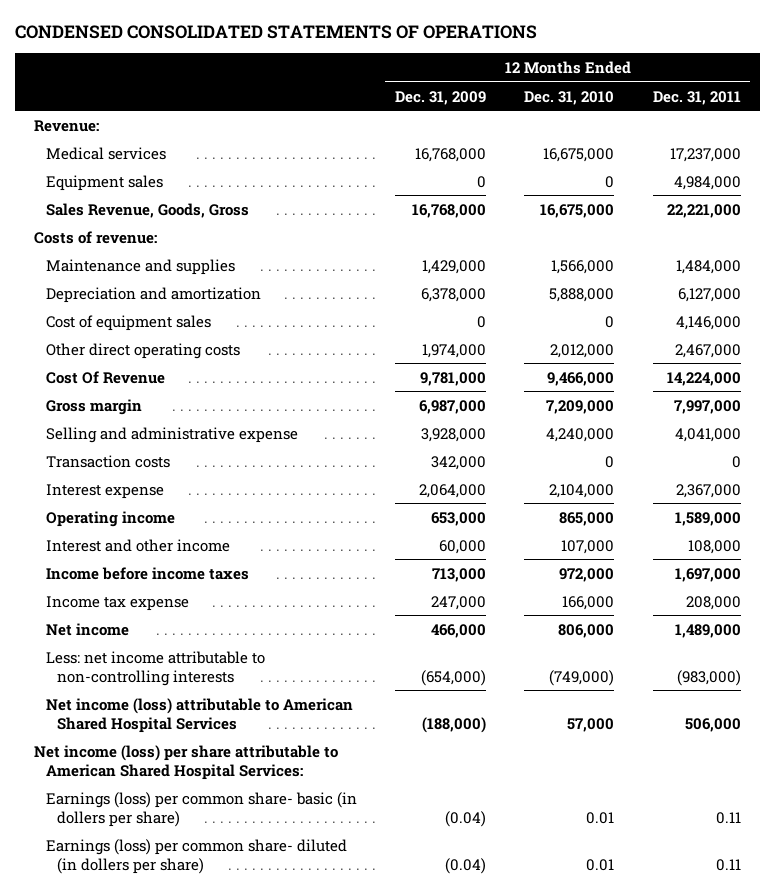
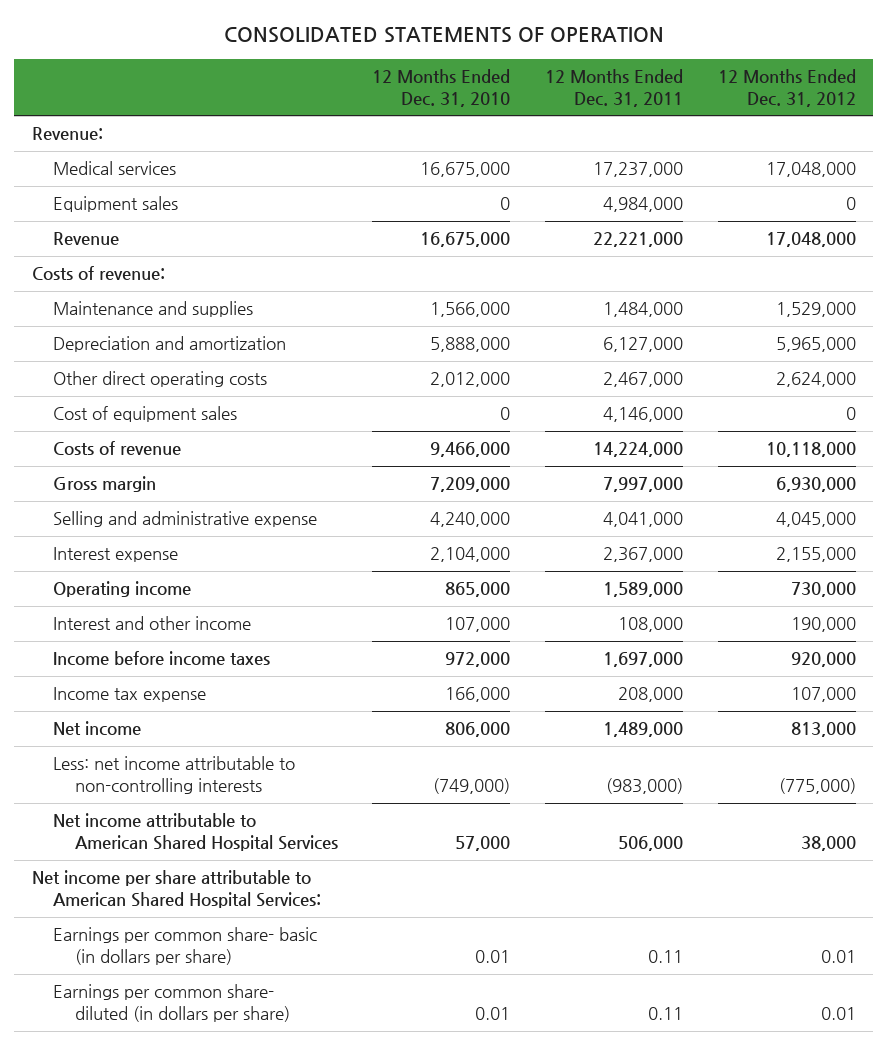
[14,25,537,40] CONDENSED CONSOLIDATED STATEMENTS OF OPERATIONS -> [223,27,664,44] CONSOLIDATED STATEMENTS OF OPERATION
[395,90,487,105] Dec. 31, 2009 -> none
none -> [717,68,856,107] 12 Months Ended Dec. 31, 2012
[45,202,249,218] Sales Revenue, Goods, Gross -> [53,232,120,246] Revenue
[45,314,211,331] Cost of equipment sales -> [53,406,238,423] Cost of equipment sales
[45,370,165,384] Cost Of Revenue -> [53,441,182,456] Costs of revenue
[45,454,170,468] Transaction costs -> none
[45,697,353,733] Net income (loss) attributable to American Shared Hospital Services -> [53,813,338,852] Net income attributable to American Shared Hospital Services
[34,744,339,780] Net income (loss) per share attributable to American Shared Hospital Services: -> [31,870,322,909] Net income per share attributable to American Shared Hospital Services:
[45,791,357,827] Earnings (loss) per common share- basic (in dollers per share) -> [53,927,318,966] Earnings per common share- basic (in dollars per share)
[45,838,347,874] Earnings (loss) per common share- diluted (in dollers per share) -> [53,984,290,1023] Earnings per common share- diluted (in dollars per share)

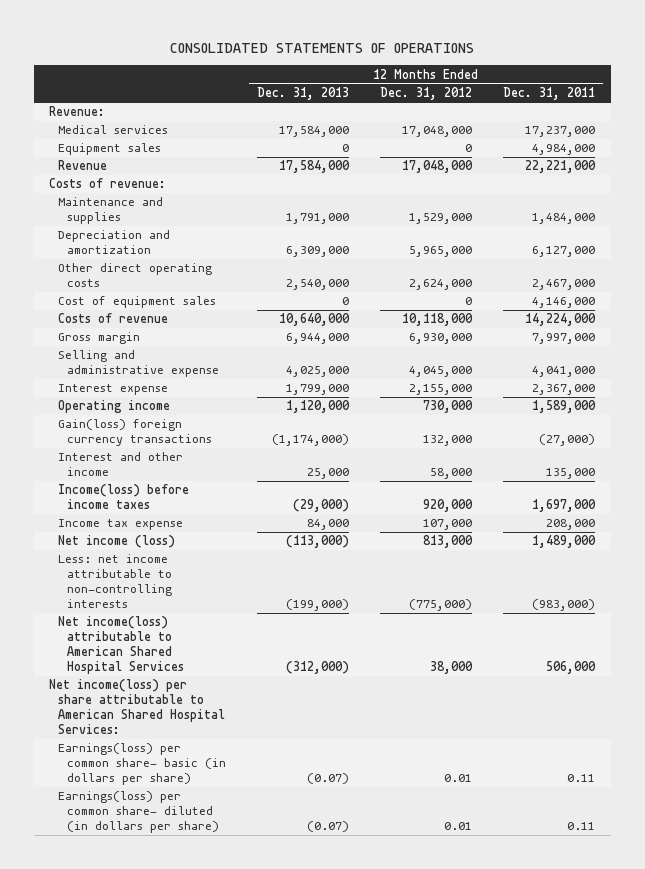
[223,27,664,44] CONSOLIDATED STATEMENTS OF OPERATION -> [170,42,475,53] CONSOLIDATED STATEMENTS OF OPERATIONS
[372,68,511,107] 12 Months Ended Dec. 31, 2010 -> none
none -> [256,87,349,101] Dec. 31, 2013
none -> [57,419,212,447] Gain(loss) foreign currency transactions
[618,617,684,633] 108,000 -> [546,468,596,480] 135,000
[790,617,856,633] 190,000 -> [430,468,473,480] 58,000
[53,651,271,667] Income before income taxes -> [57,484,189,510] Income(loss) before income taxes
[53,721,142,737] Net income -> [57,535,175,549] Net income (loss)
[53,813,338,852] Net income attributable to American Shared Hospital Services -> [57,616,184,674] Net income(loss) attributable to American Shared Hospital Services
[31,870,322,909] Net income per share attributable to American Shared Hospital Services: -> [49,679,225,734] Net income(loss) per share attributable to American Shared Hospital Services:
[53,927,318,966] Earnings per common share- basic (in dollars per share) -> [57,743,226,786] Earnings(loss) per common share- basic (in dollars per share)
[53,984,290,1023] Earnings per common share- diluted (in dollars per share) -> [57,791,219,834] Earnings(loss) per common share- diluted (in dollars per share)

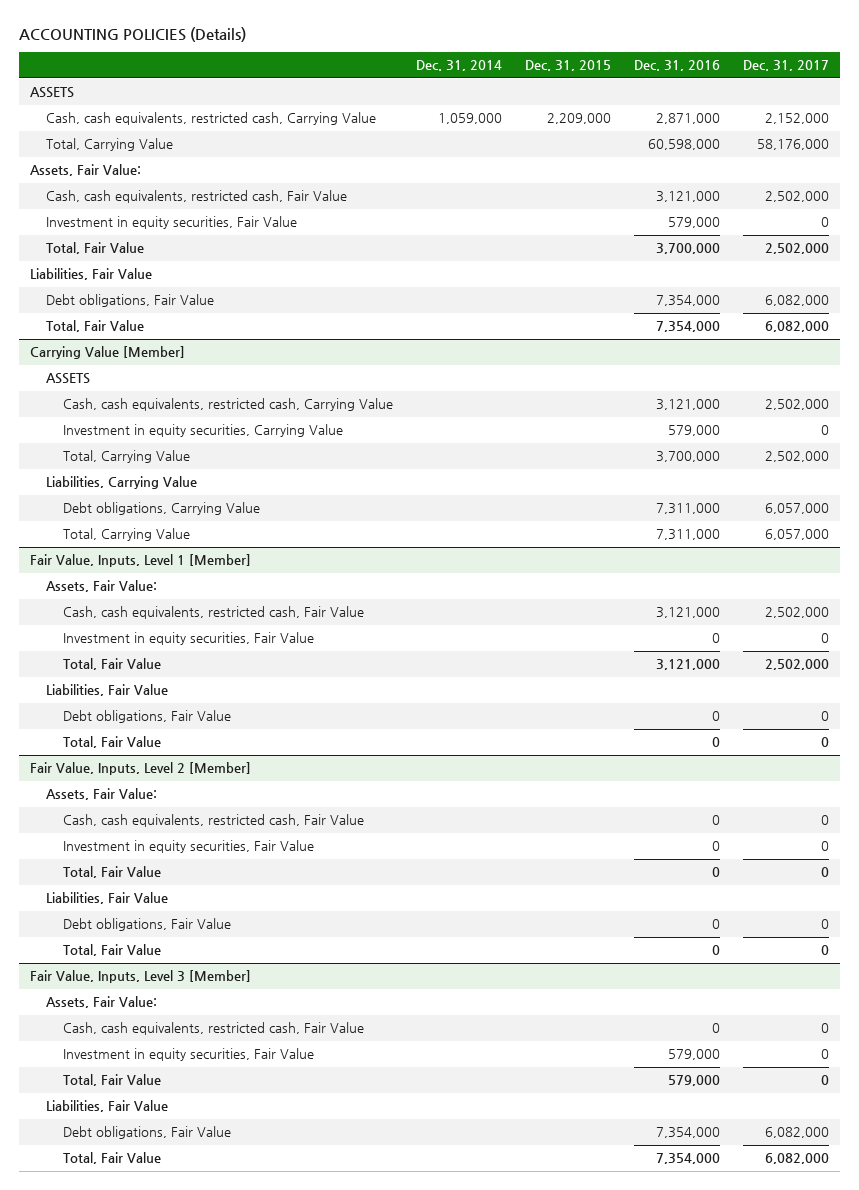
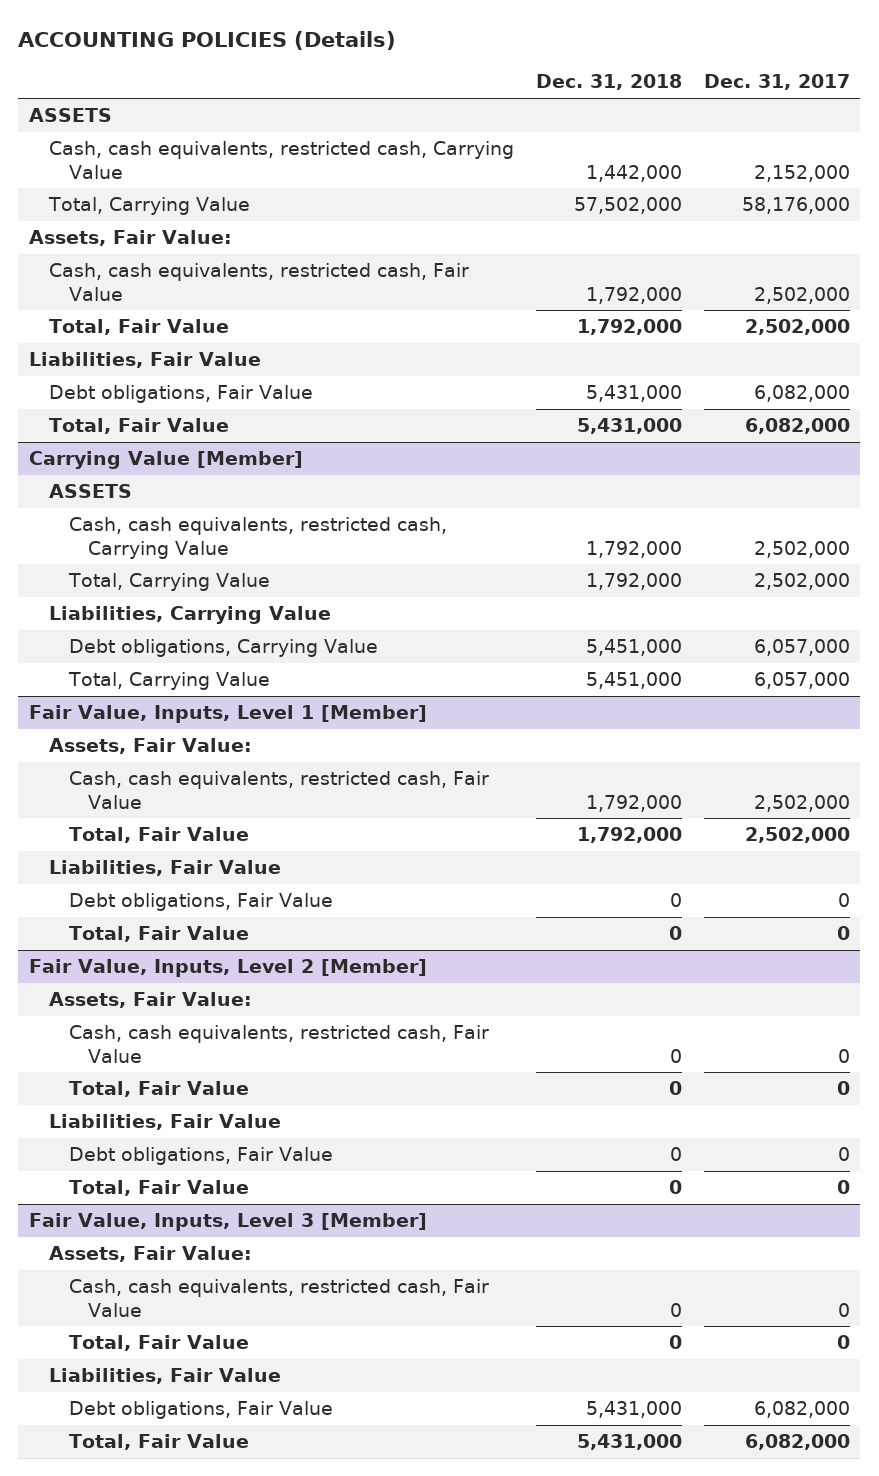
[415,60,502,72] Dec. 31, 2014 -> none
[524,60,611,72] Dec. 31, 2015 -> none
[633,60,720,72] Dec. 31, 2016 -> none
none -> [535,74,682,91] Dec. 31, 2018
[46,216,298,230] Investment in equity securities, Fair Value -> none
[62,424,343,438] Investment in equity securities, Carrying Value -> none
[62,632,314,646] Investment in equity securities, Fair Value -> none
[62,840,314,854] Investment in equity securities, Fair Value -> none
[62,1048,314,1062] Investment in equity securities, Fair Value -> none

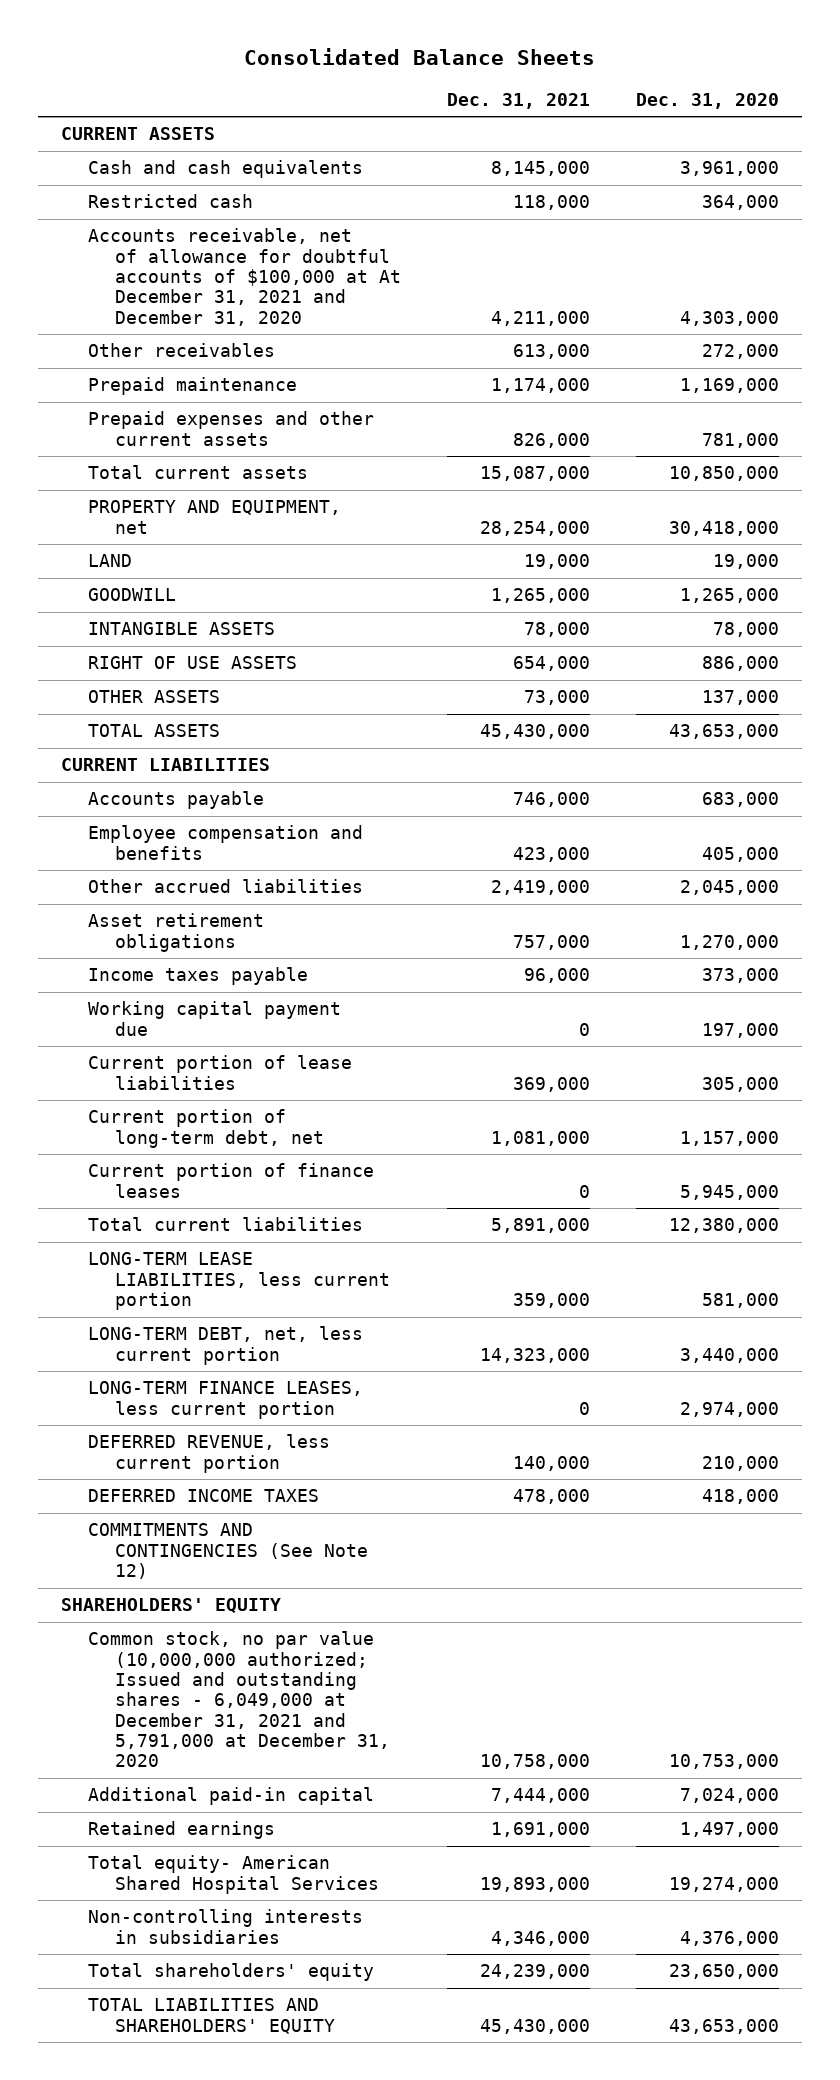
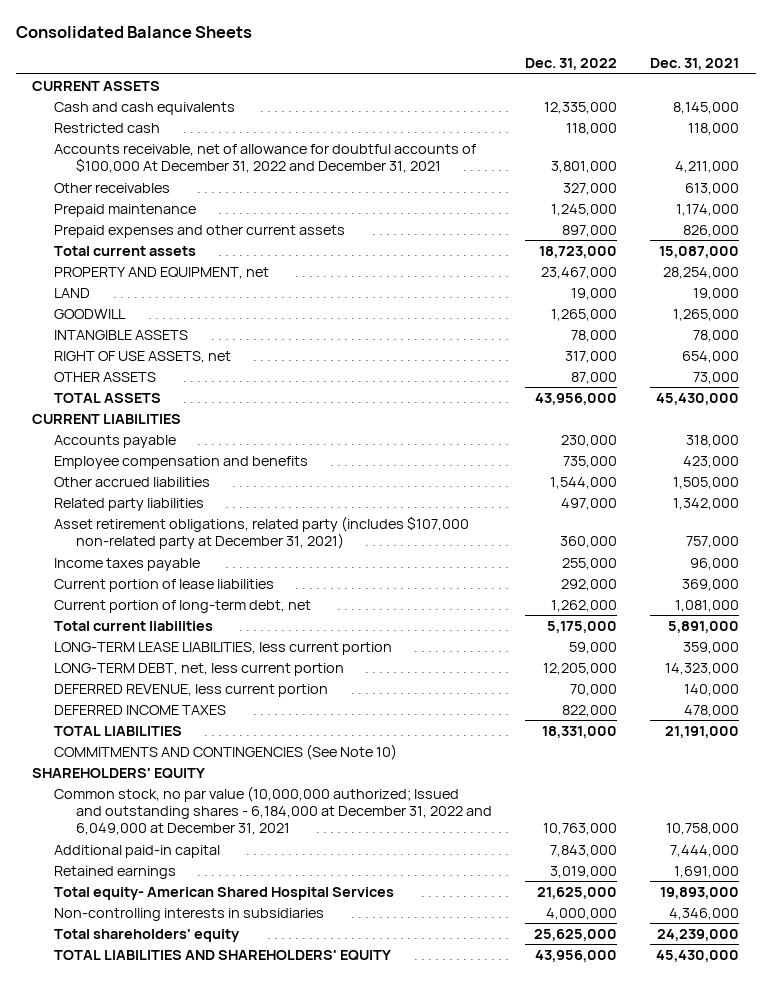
[636,92,780,109] Dec. 31, 2020 -> none
none -> [525,58,618,71] Dec. 31, 2022
[87,228,401,326] Accounts receivable, net of allowance for doubtful accounts of $100,000 at At December 31, 2021 and December 31, 2020 -> [54,143,477,174] Accounts receivable, net of allowance for doubtful accounts of $100,000 At December 31, 2022 and December 31, 2021
[87,656,297,670] RIGHT OF USE ASSETS -> [54,350,232,363] RIGHT OF USE ASSETS, net
[512,792,590,808] 746,000 -> [686,434,740,447] 318,000
[490,880,590,896] 2,419,000 -> [673,476,740,489] 1,505,000
none -> [54,497,205,511] Related party liabilities
[87,913,264,952] Asset retirement obligations -> [54,515,470,550] Asset retirement obligations, related party (includes $107,000 non-related party at December 31, 2021)
[87,1001,341,1036] Working capital payment due -> none
[87,1163,374,1198] Current portion of finance leases -> none
[87,1381,363,1419] LONG-TERM FINANCE LEASES, less current portion -> none
none -> [54,725,183,736] TOTAL LIABILITIES
[87,1523,368,1580] COMMITMENTS AND CONTINGENCIES (See Note 12) -> [54,743,398,760] COMMITMENTS AND CONTINGENCIES (See Note 10)
[87,1631,390,1768] Common stock, no par value (10,000,000 authorized; Issued and outstanding shares - 6,049,000 at December 31, 2021 and 5,791,000 at December 31, 2020 -> [54,785,493,836] Common stock, no par value (10,000,000 authorized; Issued and outstanding shares - 6,184,000 at December 31, 2022 and 6,049,000 at December 31, 2021

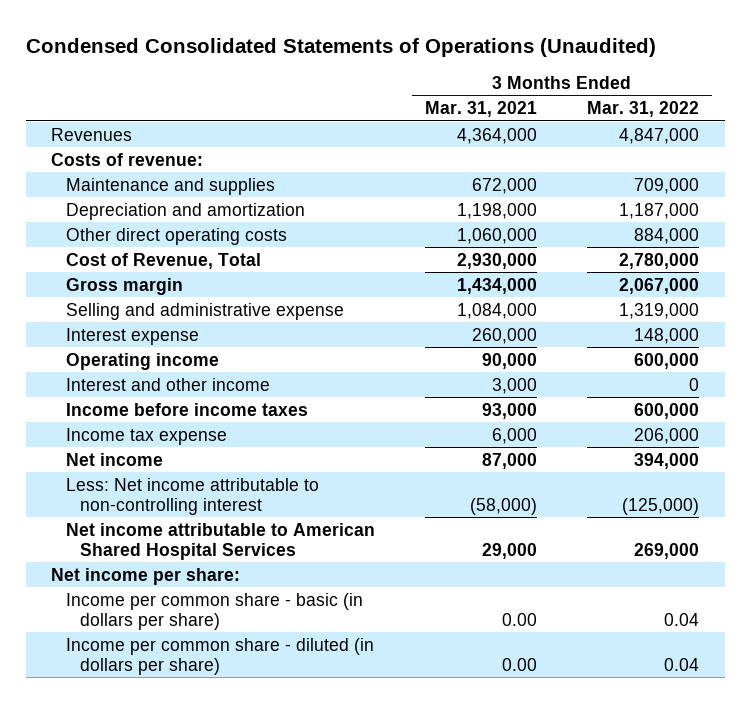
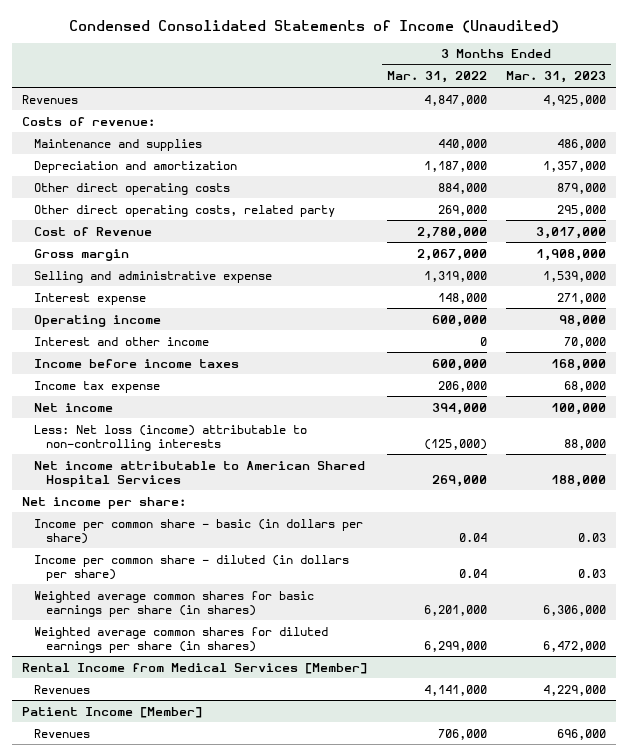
[25,37,656,57] Condensed Consolidated Statements of Operations (Unaudited) -> [69,19,560,33] Condensed Consolidated Statements of Income (Unaudited)
[425,101,538,118] Mar. 31, 2021 -> none
none -> [506,71,607,84] Mar. 31, 2023
[634,177,700,194] 709,000 -> [437,138,487,150] 440,000
none -> [33,204,335,217] Other direct operating costs, related party
[65,252,261,269] Cost of Revenue, Total -> [33,226,152,236] Cost of Revenue
[65,477,319,515] Less: Net income attributable to non-controlling interest -> [33,424,307,451] Less: Net loss (income) attributable to non-controlling interests
none -> [33,590,314,617] Weighted average common shares for basic earnings per share (in shares)
none -> [33,626,328,653] Weighted average common shares for diluted earnings per share (in shares)
none -> [22,662,368,674] Rental Income from Medical Services [Member]
none -> [33,684,90,694] Revenues
none -> [22,706,203,718] Patient Income [Member]
none -> [33,728,90,738] Revenues

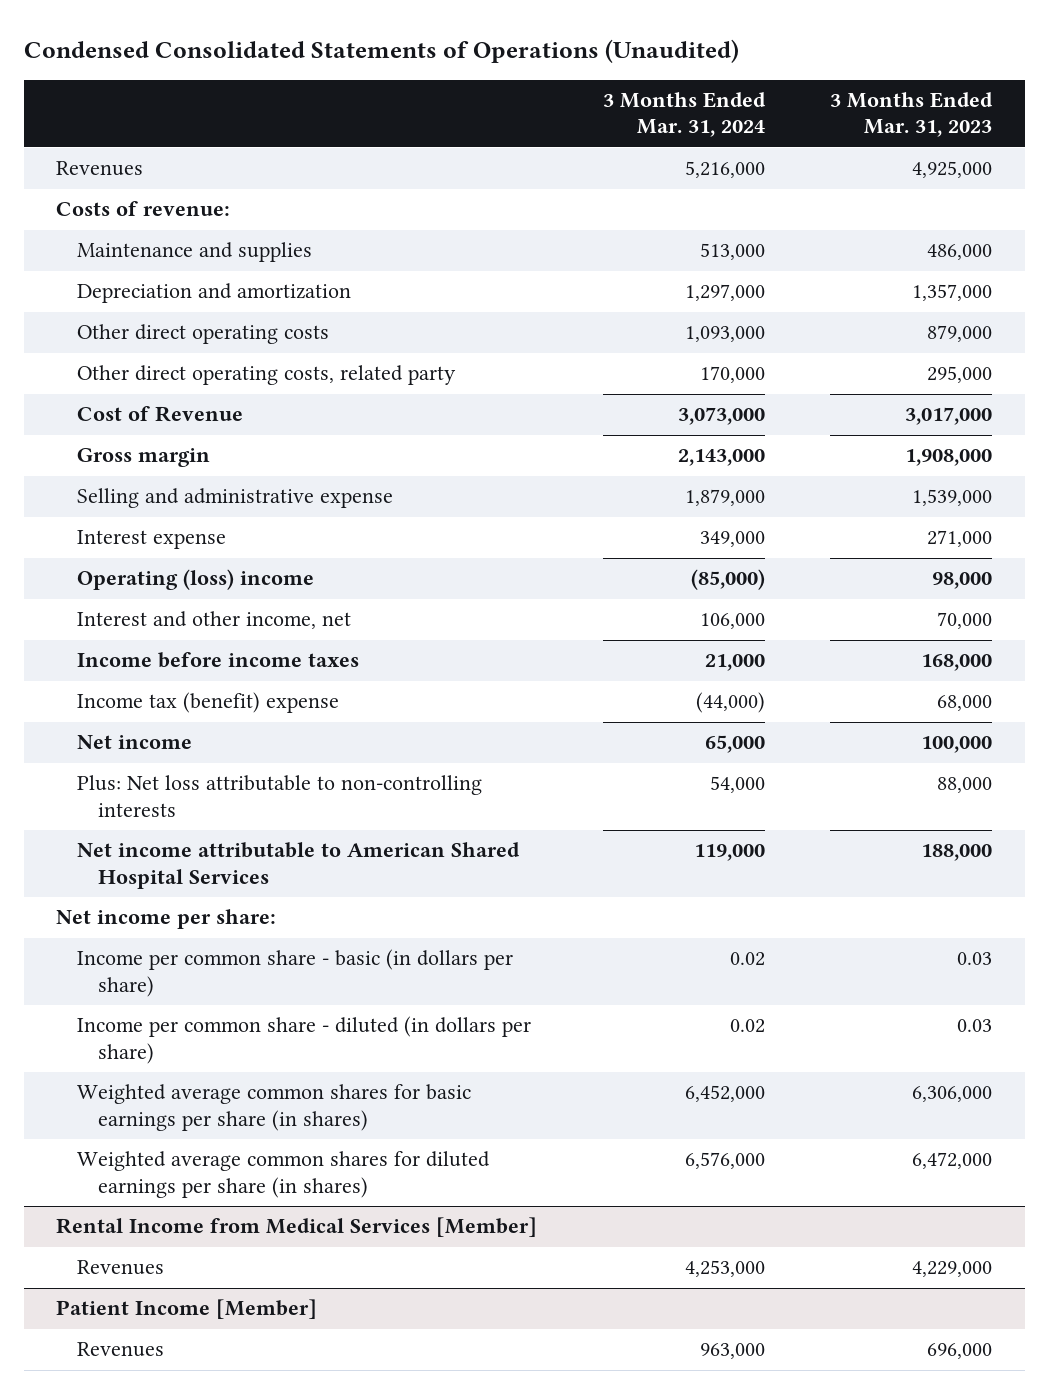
[69,19,560,33] Condensed Consolidated Statements of Income (Unaudited) -> [23,38,739,63] Condensed Consolidated Statements of Operations (Unaudited)
[386,71,487,84] Mar. 31, 2022 -> none
none -> [602,91,766,138] 3 Months Ended Mar. 31, 2024
[33,314,161,327] Operating income -> [76,569,314,591] Operating (loss) income
[33,336,209,346] Interest and other income -> [76,611,351,630] Interest and other income, net
[33,380,160,393] Income tax expense -> [76,692,339,714] Income tax (benefit) expense
[33,424,307,451] Less: Net loss (income) attributable to non-controlling interests -> [76,775,482,817] Plus: Net loss attributable to non-controlling interests

